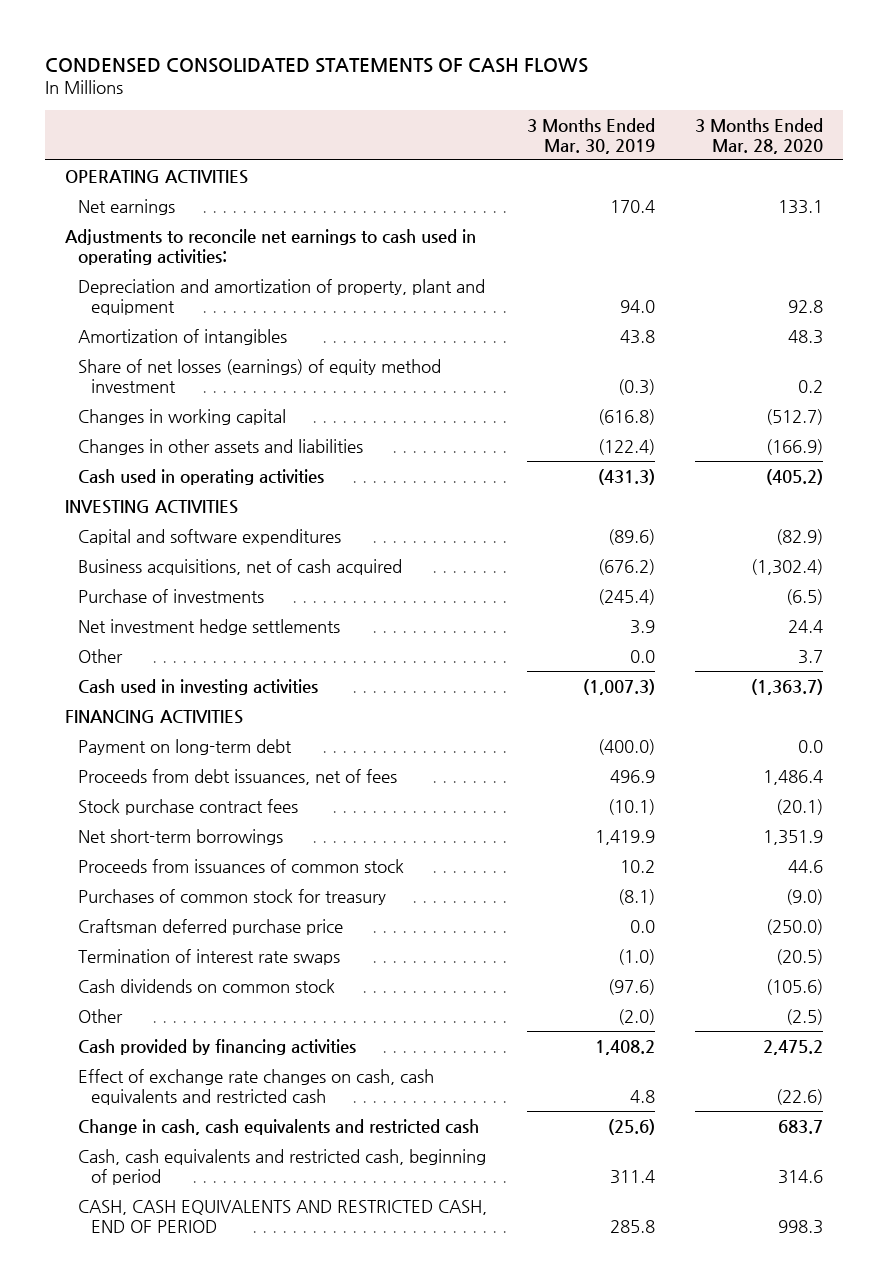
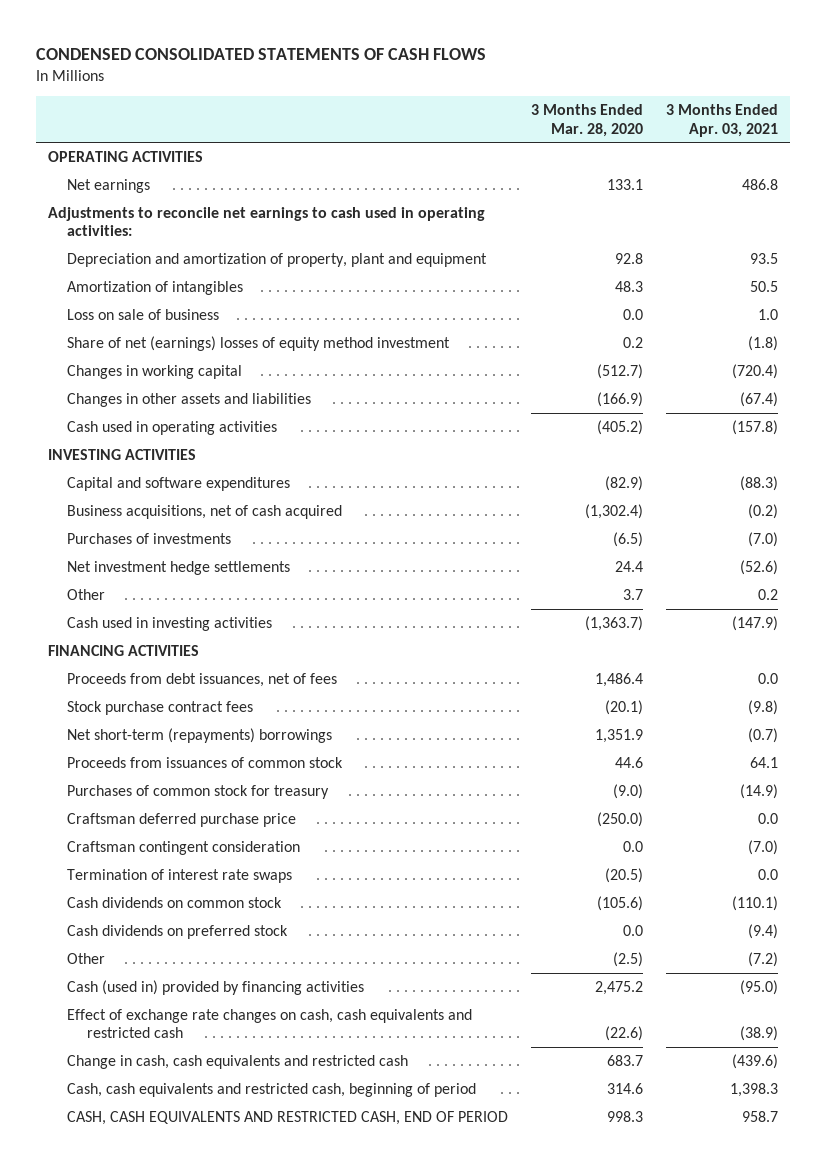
[526,117,655,154] 3 Months Ended Mar. 30, 2019 -> none
none -> [666,104,779,137] 3 Months Ended Apr. 03, 2021
none -> [67,308,220,320] Loss on sale of business
[77,358,441,394] Share of net losses (earnings) of equity method investment -> [67,335,451,351] Share of net (earnings) losses of equity method investment
[77,588,264,603] Purchase of investments -> [67,532,232,544] Purchases of investments
[77,738,292,755] Payment on long-term debt -> none
[77,828,283,845] Net short-term borrowings -> [67,727,333,743] Net short-term (repayments) borrowings
none -> [67,840,301,855] Craftsman contingent consideration
none -> [67,924,289,939] Cash dividends on preferred stock
[77,1038,356,1055] Cash provided by financing activities -> [67,979,365,995] Cash (used in) provided by financing activities

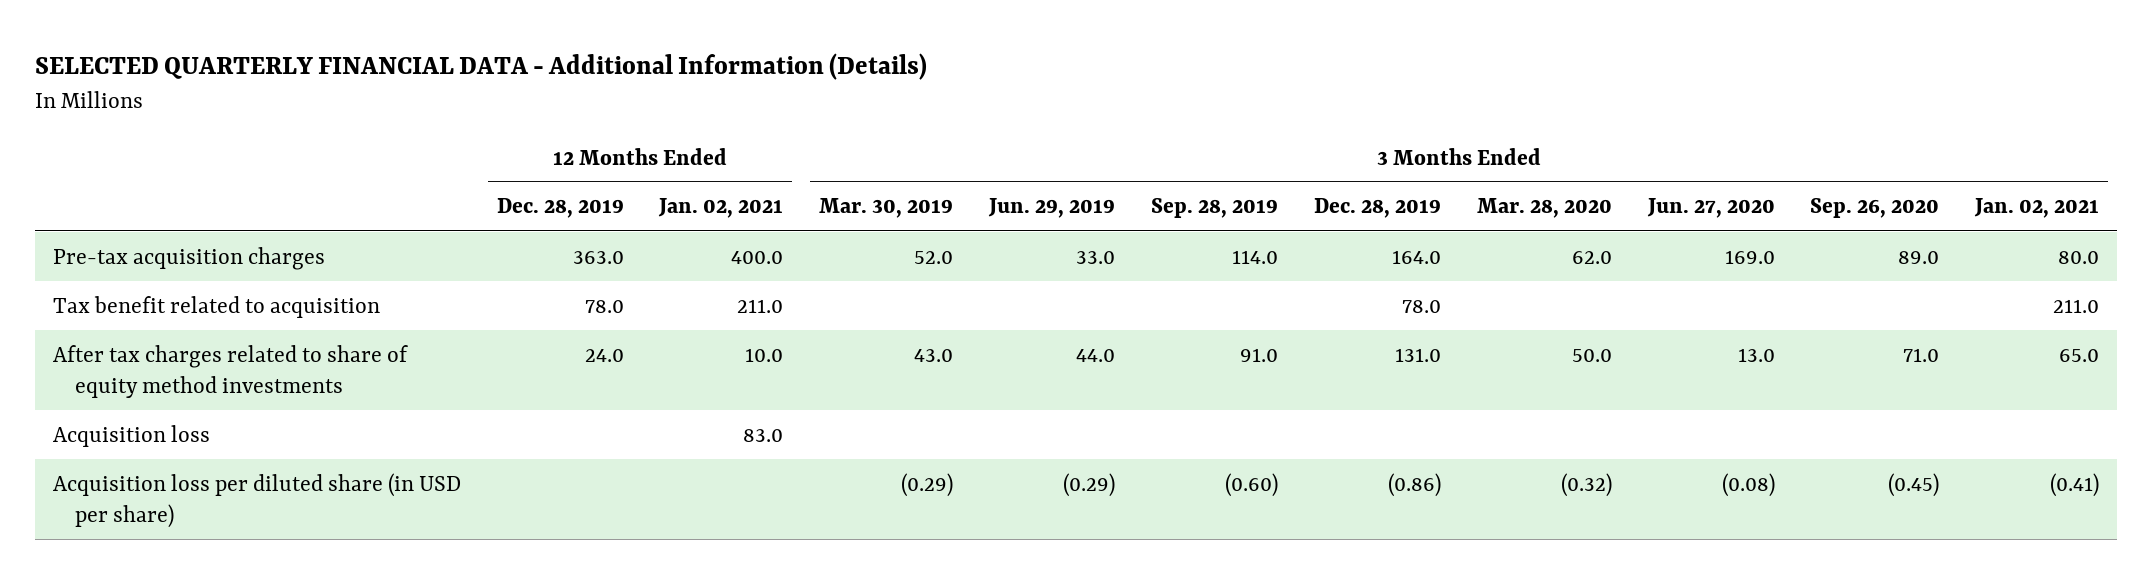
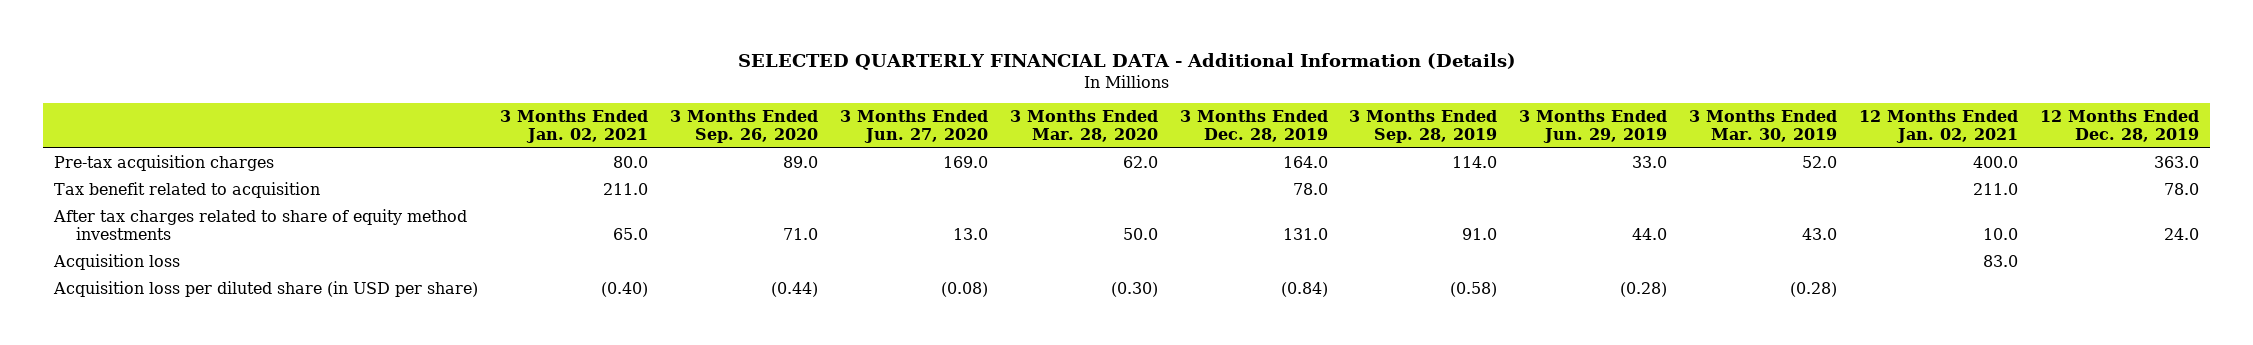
[901,472,954,497] (0.29) -> [1790,282,1838,298] (0.28)
[1063,472,1116,497] (0.29) -> [1620,282,1668,298] (0.28)
[1224,472,1278,497] (0.60) -> [1450,282,1498,298] (0.58)
[1387,472,1441,497] (0.86) -> [1280,282,1328,298] (0.84)
[1560,472,1612,497] (0.32) -> [1110,282,1158,298] (0.30)
[1888,472,1940,497] (0.45) -> [771,282,819,298] (0.44)
[2050,472,2100,497] (0.41) -> [601,282,649,298] (0.40)

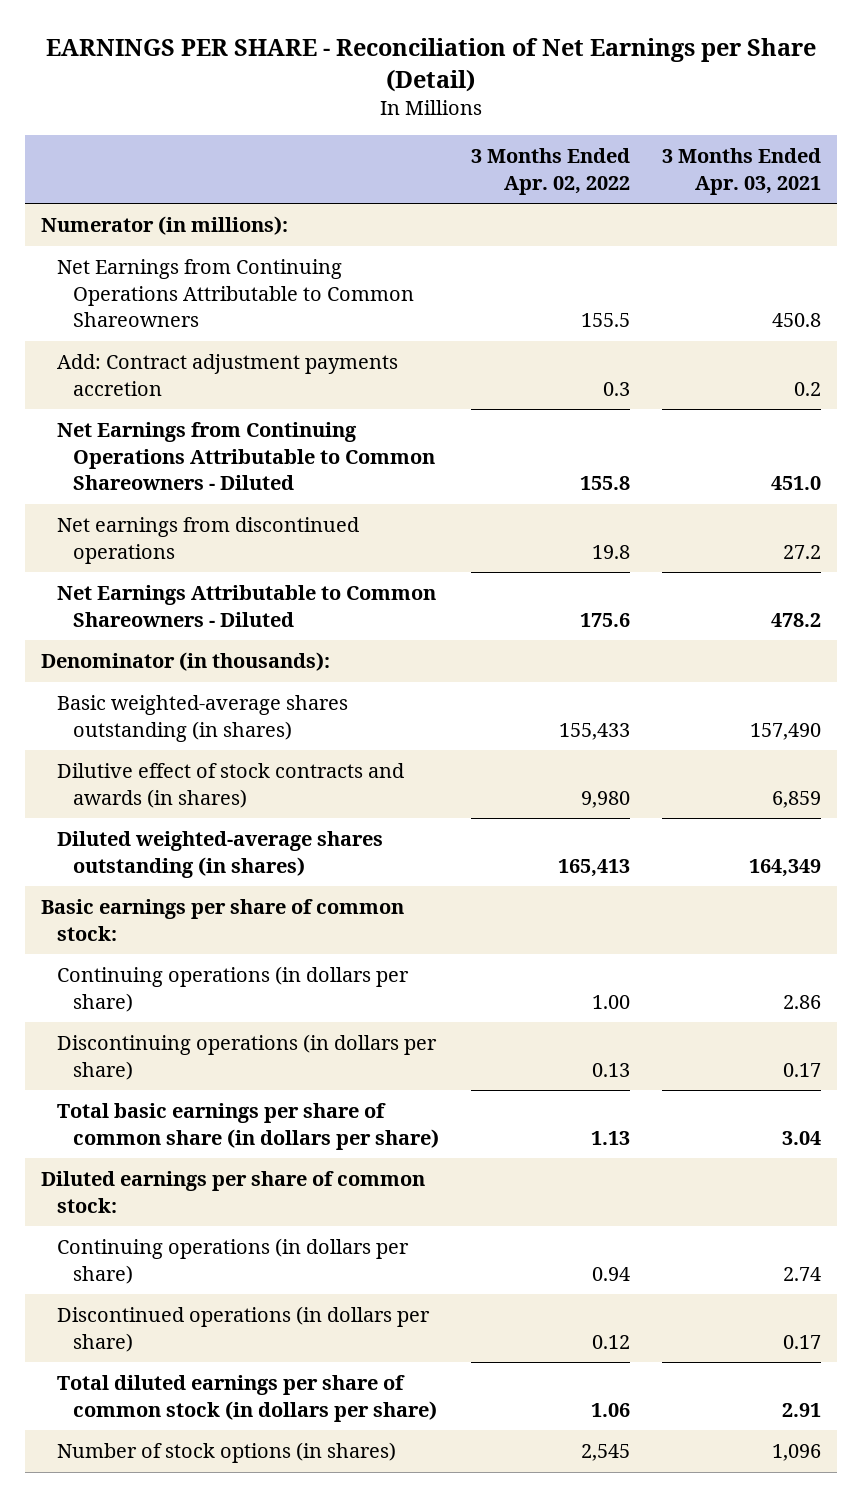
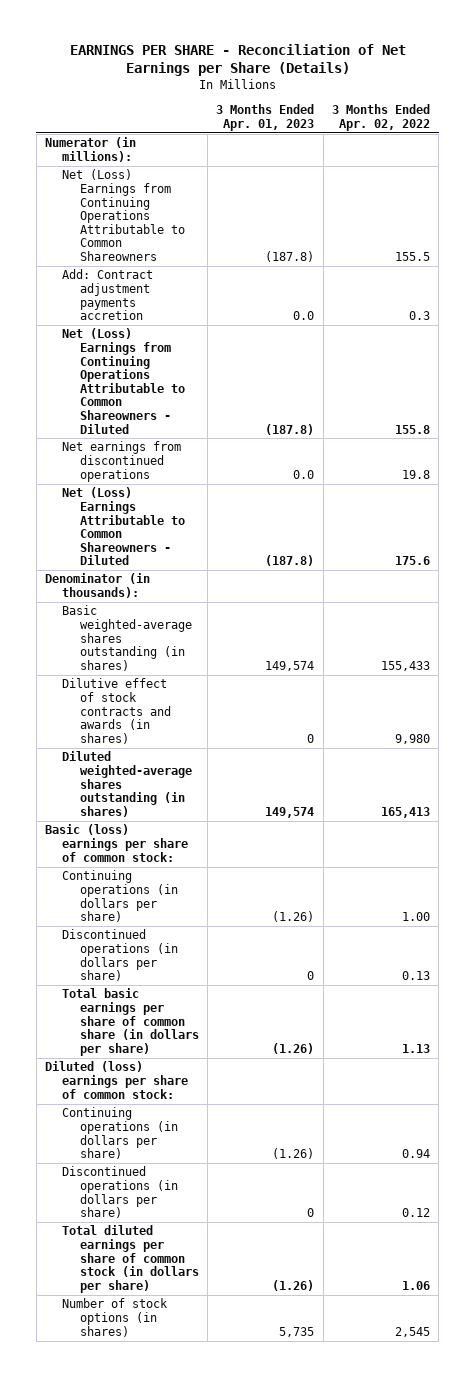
[45,38,816,92] EARNINGS PER SHARE - Reconciliation of Net Earnings per Share (Detail) -> [69,43,406,77] EARNINGS PER SHARE - Reconciliation of Net Earnings per Share (Details)
[662,148,822,195] 3 Months Ended Apr. 03, 2021 -> none
none -> [216,104,315,131] 3 Months Ended Apr. 01, 2023
[56,259,414,327] Net Earnings from Continuing Operations Attributable to Common Shareowners -> [62,169,185,261] Net (Loss) Earnings from Continuing Operations Attributable to Common Shareowners
[56,422,435,490] Net Earnings from Continuing Operations Attributable to Common Shareowners - Diluted -> [62,328,185,434] Net (Loss) Earnings from Continuing Operations Attributable to Common Shareowners - Diluted
[56,585,436,627] Net Earnings Attributable to Common Shareowners - Diluted -> [62,487,185,566] Net (Loss) Earnings Attributable to Common Shareowners - Diluted
[40,899,404,941] Basic earnings per share of common stock: -> [45,824,189,862] Basic (loss) earnings per share of common stock:
[56,1034,437,1080] Discontinuing operations (in dollars per share) -> [62,929,178,982] Discontinued operations (in dollars per share)
[40,1171,425,1213] Diluted earnings per share of common stock: -> [45,1061,189,1099] Diluted (loss) earnings per share of common stock:

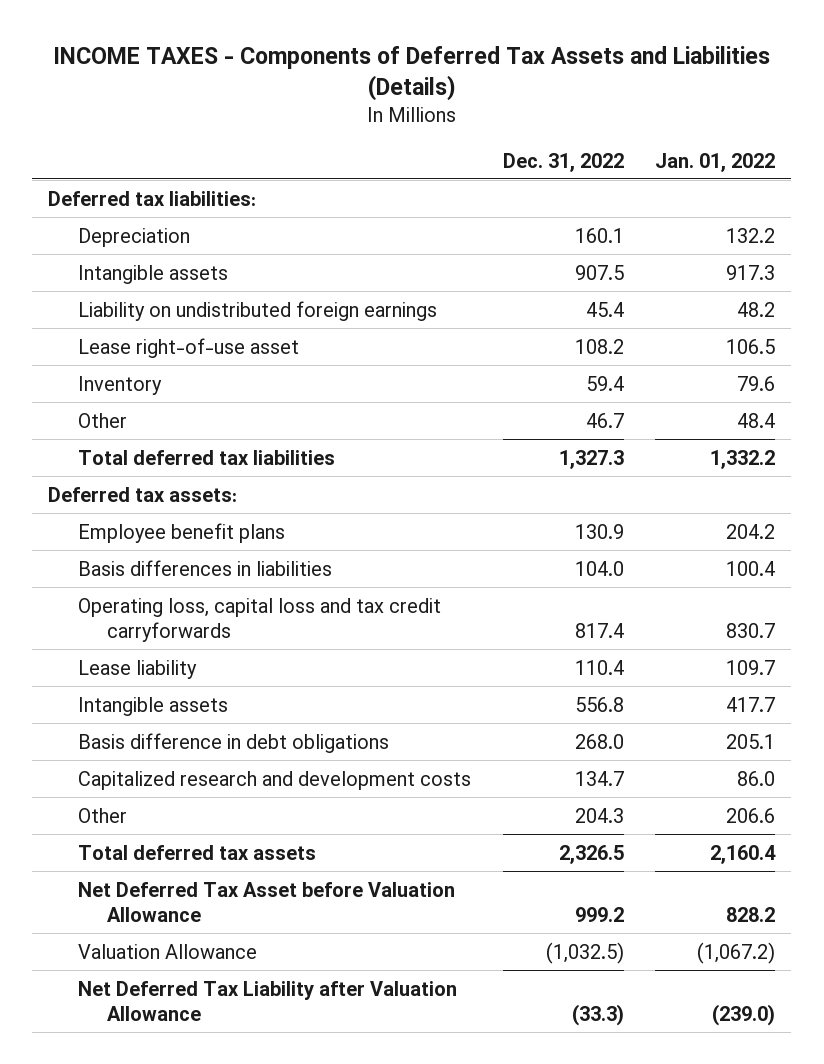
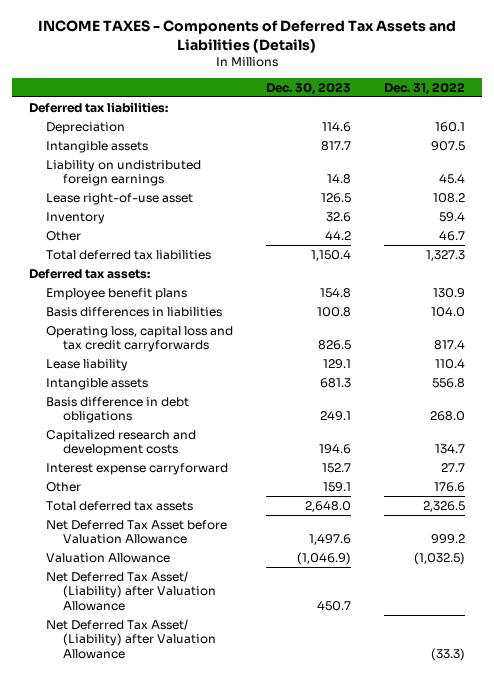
[655,152,776,172] Jan. 01, 2022 -> none
none -> [265,81,351,95] Dec. 30, 2023
none -> [45,462,228,475] Interest expense carryforward
[574,807,624,823] 204.3 -> [434,481,466,492] 176.6
none -> [45,570,216,611] Net Deferred Tax Asset/ (Liability) after Valuation Allowance
[77,980,457,1021] Net Deferred Tax Liability after Valuation Allowance -> [45,618,216,659] Net Deferred Tax Asset/ (Liability) after Valuation Allowance

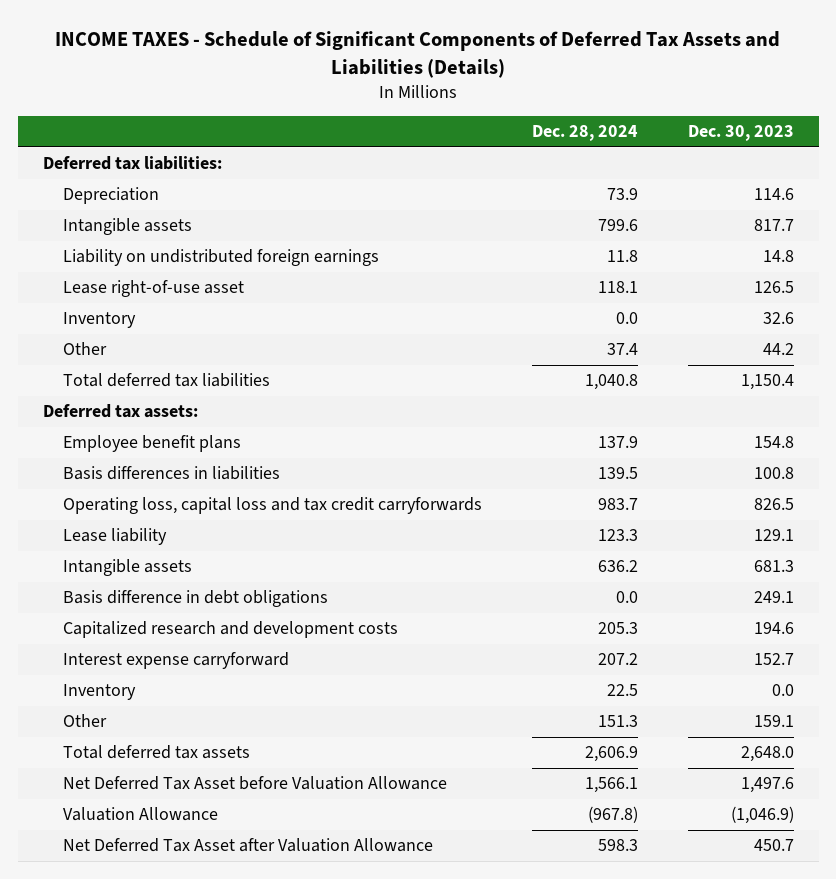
[37,19,456,53] INCOME TAXES - Components of Deferred Tax Assets and Liabilities (Details) -> [55,30,781,78] INCOME TAXES - Schedule of Significant Components of Deferred Tax Assets and Liabilities (Details)
[384,81,466,95] Dec. 31, 2022 -> none
none -> [531,125,638,142] Dec. 28, 2024
none -> [62,684,136,701] Inventory
[45,618,216,659] Net Deferred Tax Asset/ (Liability) after Valuation Allowance -> none
[45,570,216,611] Net Deferred Tax Asset/ (Liability) after Valuation Allowance -> [62,838,433,853] Net Deferred Tax Asset after Valuation Allowance

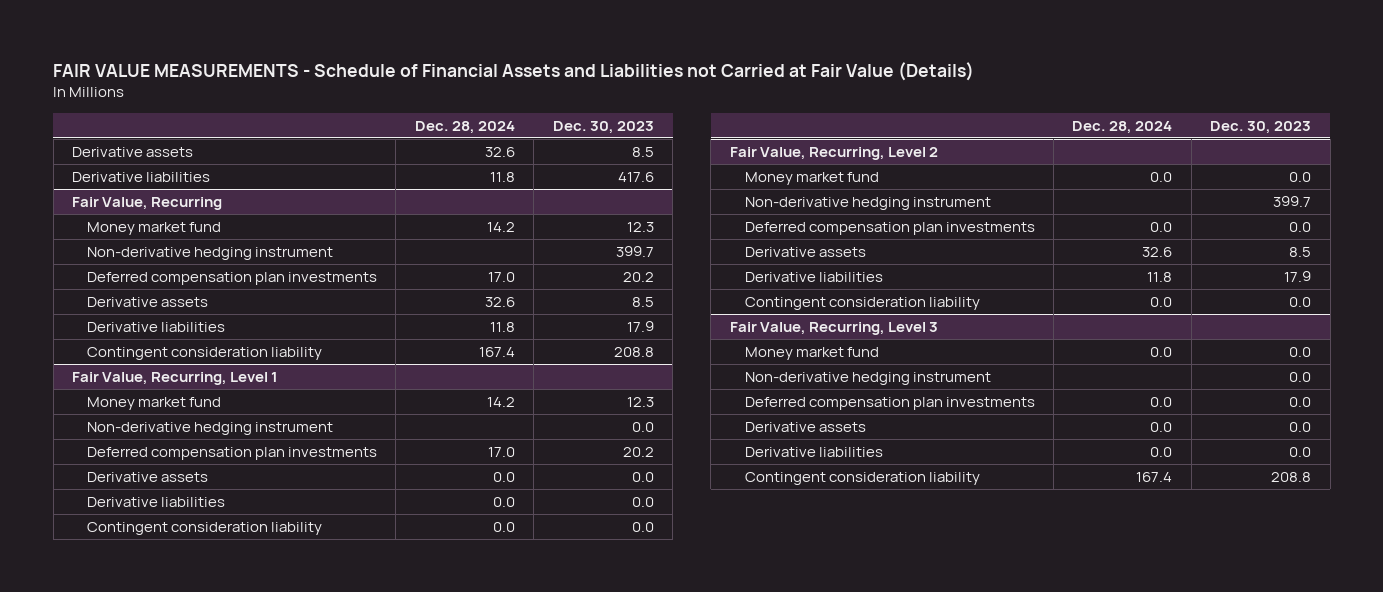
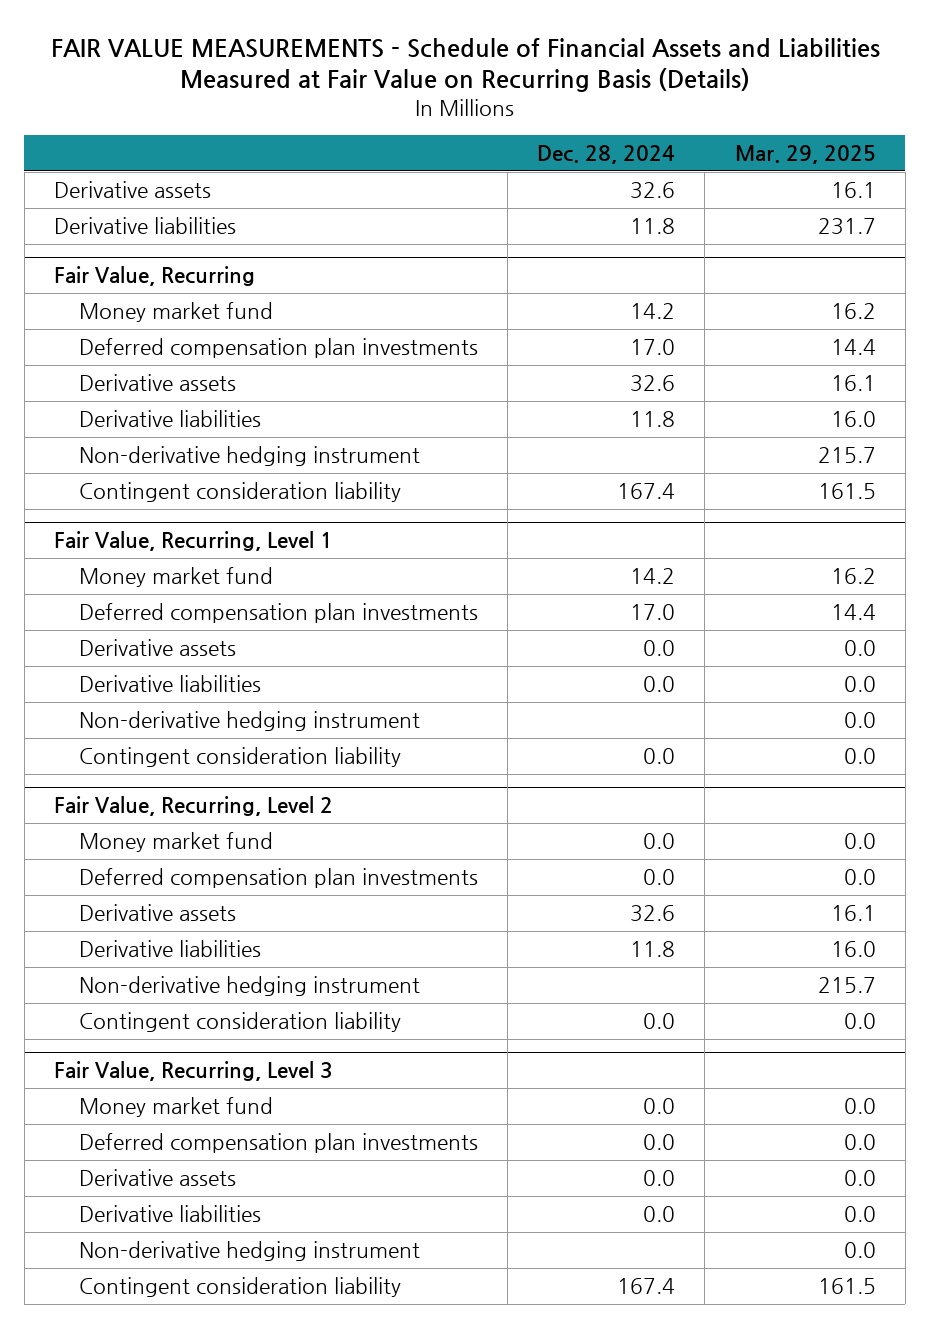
[53,61,975,81] FAIR VALUE MEASUREMENTS - Schedule of Financial Assets and Liabilities not Carried at Fair Value (Details) -> [50,37,880,93] FAIR VALUE MEASUREMENTS - Schedule of Financial Assets and Liabilities Measured at Fair Value on Recurring Basis (Details)
[552,120,654,134] Dec. 30, 2023 -> none
none -> [734,145,876,165] Mar. 29, 2025
[87,247,334,261] Non-derivative hedging instrument -> [78,446,420,467] Non-derivative hedging instrument
[87,422,334,436] Non-derivative hedging instrument -> [78,711,420,732] Non-derivative hedging instrument
[744,197,991,211] Non-derivative hedging instrument -> [78,976,420,997] Non-derivative hedging instrument
[744,372,991,386] Non-derivative hedging instrument -> [78,1241,420,1262] Non-derivative hedging instrument

